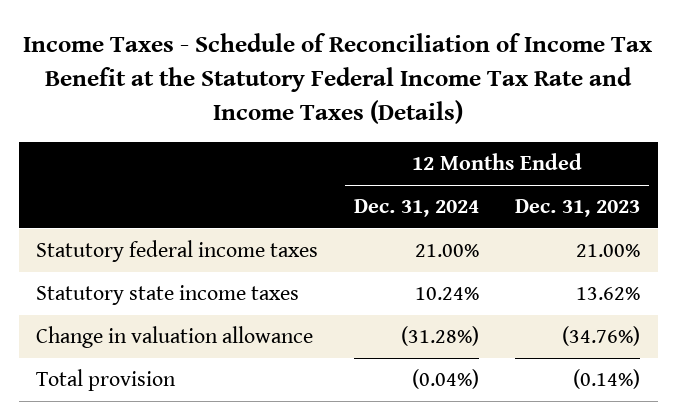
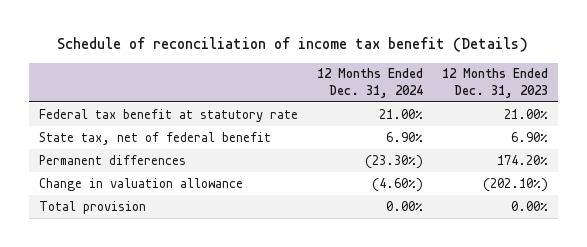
[23,33,654,125] Income Taxes - Schedule of Reconciliation of Income Tax Benefit at the Statutory Federal Income Tax Rate and Income Taxes (Details) -> [57,37,529,53] Schedule of reconciliation of income tax benefit (Details)
[36,240,319,263] Statutory federal income taxes -> [38,108,298,122] Federal tax benefit at statutory rate
[36,285,300,306] Statutory state income taxes -> [38,131,271,145] State tax, net of federal benefit
[415,287,480,301] 10.24% -> [385,131,423,142] 6.90%
[575,287,640,301] 13.62% -> [511,131,549,142] 6.90%
none -> [38,154,186,165] Permanent differences
[401,326,480,347] (31.28%) -> [371,177,423,192] (4.60%)
[561,326,640,347] (34.76%) -> [483,177,549,192] (202.10%)
[412,369,480,390] (0.04%) -> [385,200,423,211] 0.00%
[572,369,640,390] (0.14%) -> [511,200,549,211] 0.00%

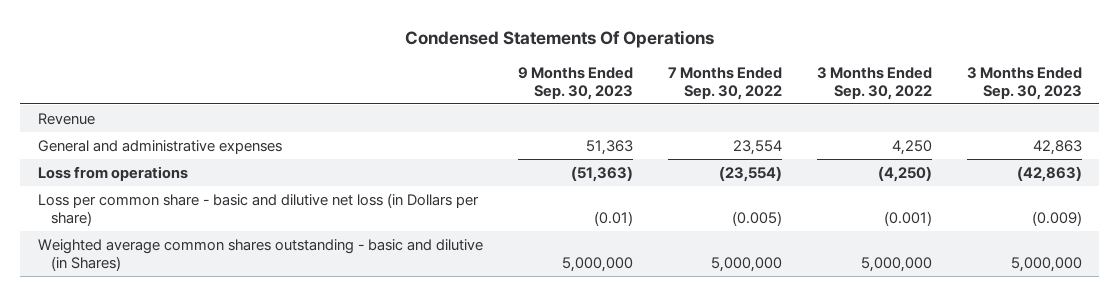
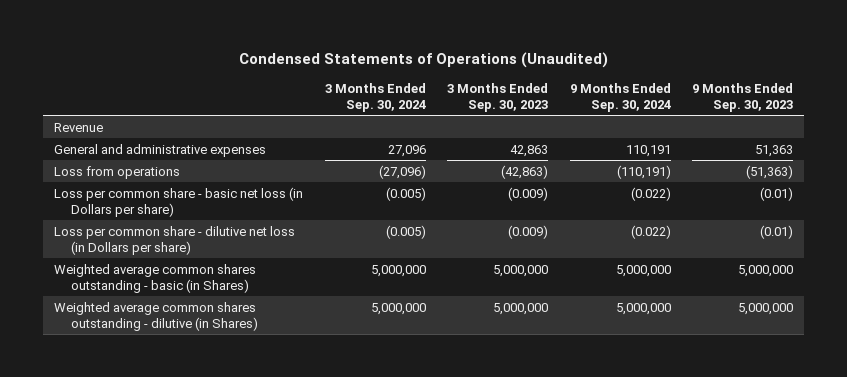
[404,29,714,48] Condensed Statements Of Operations -> [238,51,608,68] Condensed Statements of Operations (Unaudited)
[667,66,782,100] 7 Months Ended Sep. 30, 2022 -> none
[816,66,932,100] 3 Months Ended Sep. 30, 2022 -> none
none -> [324,82,426,112] 3 Months Ended Sep. 30, 2024
none -> [569,82,671,112] 9 Months Ended Sep. 30, 2024
[37,192,479,226] Loss per common share - basic and dilutive net loss (in Dollars per share) -> [54,186,304,217] Loss per common share - basic net loss (in Dollars per share)
none -> [54,225,296,255] Loss per common share - dilutive net loss (in Dollars per share)
[37,238,483,271] Weighted average common shares outstanding - basic and dilutive (in Shares) -> [54,263,257,293] Weighted average common shares outstanding - basic (in Shares)
none -> [54,301,259,331] Weighted average common shares outstanding - dilutive (in Shares)

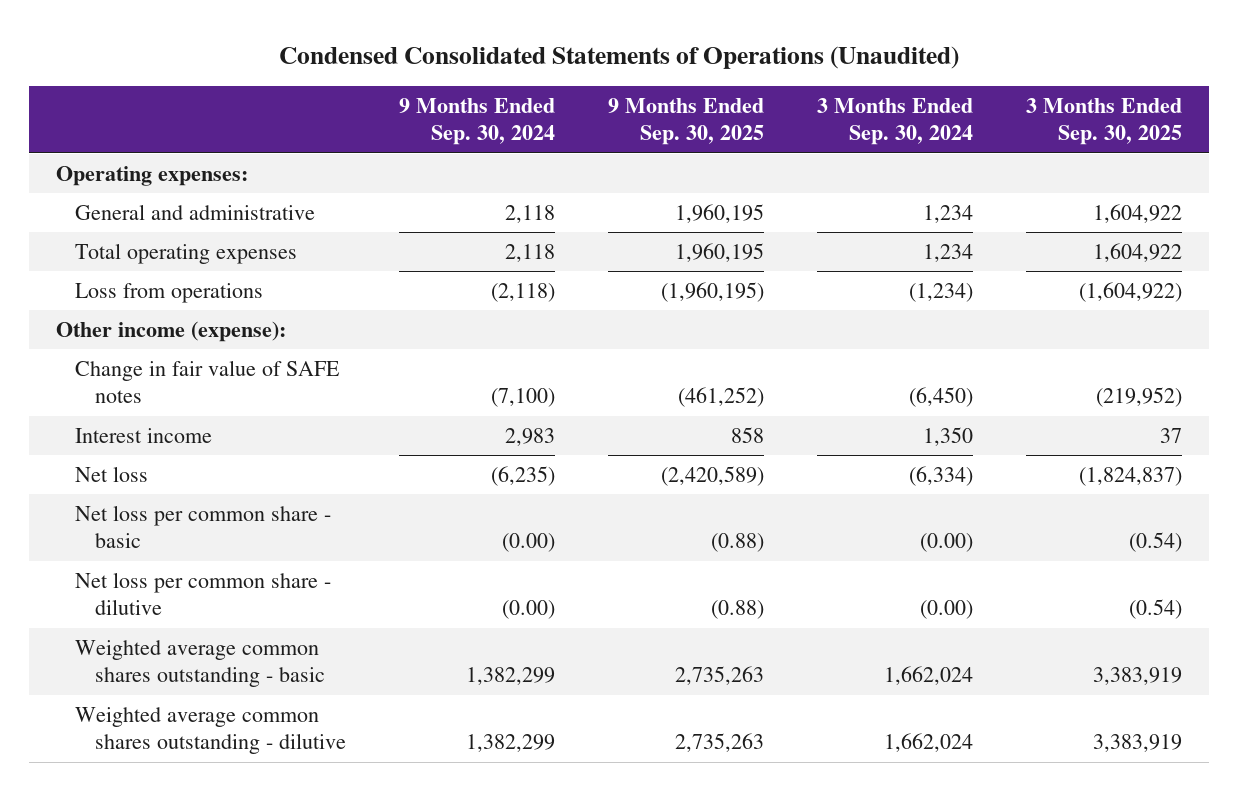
[238,51,608,68] Condensed Statements of Operations (Unaudited) -> [278,45,959,69] Condensed Consolidated Statements of Operations (Unaudited)
[447,82,549,112] 3 Months Ended Sep. 30, 2023 -> none
[692,82,794,112] 9 Months Ended Sep. 30, 2023 -> none
none -> [607,97,764,146] 9 Months Ended Sep. 30, 2025
none -> [1025,97,1182,146] 3 Months Ended Sep. 30, 2025
[54,122,104,132] Revenue -> none
none -> [55,166,248,187] Operating expenses:
[54,143,267,157] General and administrative expenses -> [75,204,316,221] General and administrative
[387,144,426,157] 27,096 -> [922,205,973,224] 1,234
[625,144,671,157] 110,191 -> [504,205,555,224] 2,118
none -> [75,243,298,265] Total operating expenses
[378,164,426,179] (27,096) -> [908,283,973,303] (1,234)
[616,164,671,179] (110,191) -> [490,283,555,303] (2,118)
none -> [55,321,286,343] Other income (expense):
none -> [75,360,341,404] Change in fair value of SAFE notes
none -> [75,428,213,444] Interest income
none -> [75,466,149,483] Net loss
[54,186,304,217] Loss per common share - basic net loss (in Dollars per share) -> [75,505,332,549] Net loss per common share - basic
[385,186,426,201] (0.005) -> [919,533,973,553] (0.00)
[630,186,671,201] (0.022) -> [501,533,555,553] (0.00)
[54,225,296,255] Loss per common share - dilutive net loss (in Dollars per share) -> [75,572,332,616] Net loss per common share - dilutive
[385,224,426,239] (0.005) -> [919,600,973,620] (0.00)
[630,224,671,239] (0.022) -> [501,600,555,620] (0.00)
[54,263,257,293] Weighted average common shares outstanding - basic (in Shares) -> [75,640,325,688] Weighted average common shares outstanding - basic
[370,264,426,277] 5,000,000 -> [883,666,973,686] 1,662,024
[615,264,671,277] 5,000,000 -> [465,667,555,686] 1,382,299
[54,301,259,331] Weighted average common shares outstanding - dilutive (in Shares) -> [75,707,346,755] Weighted average common shares outstanding - dilutive
[370,302,426,315] 5,000,000 -> [883,733,973,753] 1,662,024
[615,302,671,315] 5,000,000 -> [465,734,555,753] 1,382,299

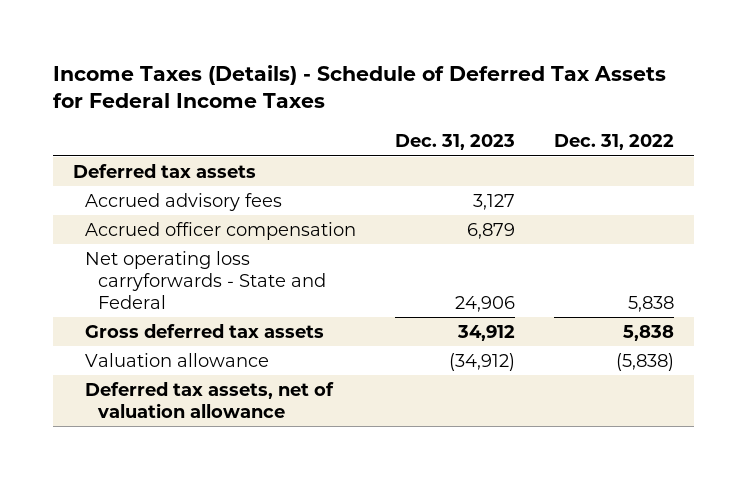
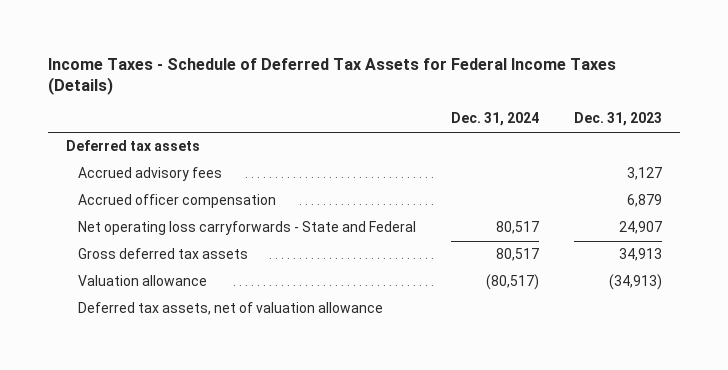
[53,64,667,109] Income Taxes (Details) - Schedule of Deferred Tax Assets for Federal Income Taxes -> [47,57,616,96] Income Taxes - Schedule of Deferred Tax Assets for Federal Income Taxes (Details)
[554,134,675,151] Dec. 31, 2022 -> none
none -> [451,112,540,127] Dec. 31, 2024
[455,295,516,312] 24,906 -> [619,221,663,235] 24,907
[457,324,516,341] 34,912 -> [619,248,663,262] 34,913
[449,352,516,371] (34,912) -> [609,274,663,291] (34,913)

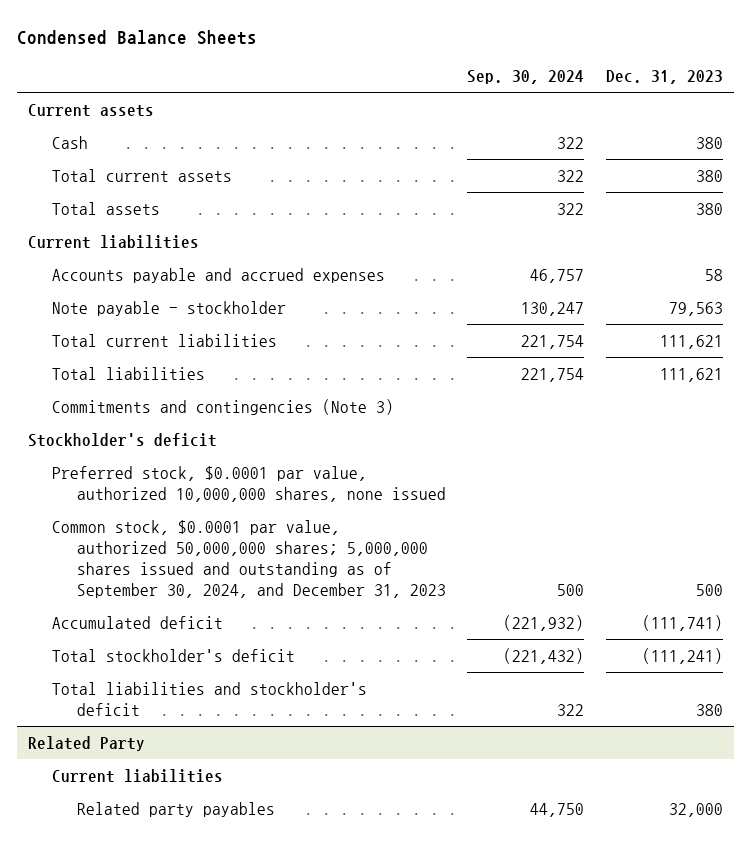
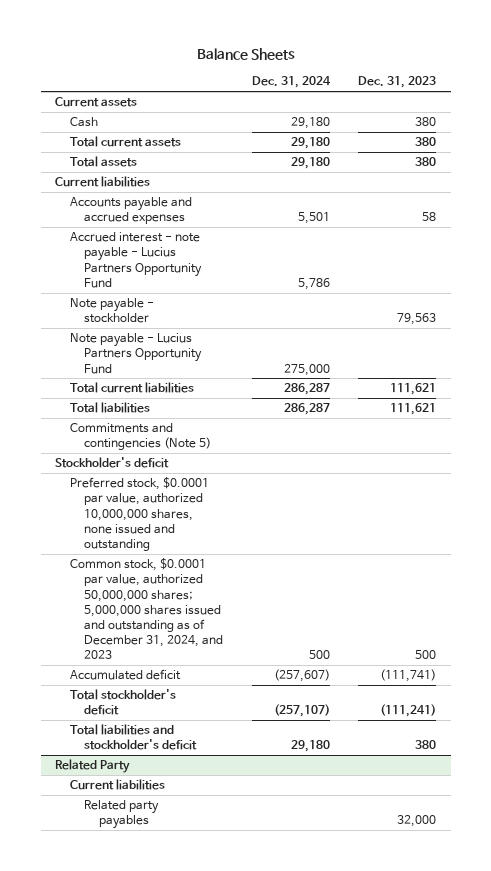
[16,29,257,45] Condensed Balance Sheets -> [196,48,295,61] Balance Sheets
[467,70,585,85] Sep. 30, 2024 -> none
none -> [251,76,331,89] Dec. 31, 2024
none -> [69,232,203,288] Accrued interest - note payable - Lucius Partners Opportunity Fund
none -> [69,333,203,374] Note payable - Lucius Partners Opportunity Fund
[52,398,395,415] Commitments and contingencies (Note 3) -> [69,423,212,451] Commitments and contingencies (Note 5)
[52,465,447,502] Preferred stock, $0.0001 par value, authorized 10,000,000 shares, none issued -> [69,477,209,551] Preferred stock, $0.0001 par value, authorized 10,000,000 shares, none issued and outstanding
[52,519,447,598] Common stock, $0.0001 par value, authorized 50,000,000 shares; 5,000,000 shares issued and outstanding as of September 30, 2024, and December 31, 2023 -> [69,558,224,660] Common stock, $0.0001 par value, authorized 50,000,000 shares; 5,000,000 shares issued and outstanding as of December 31, 2024, and 2023

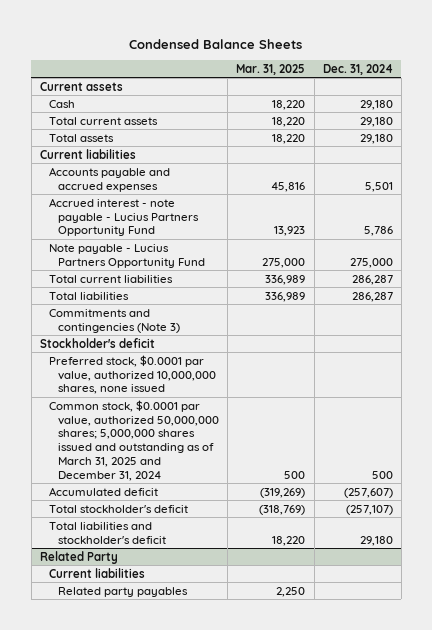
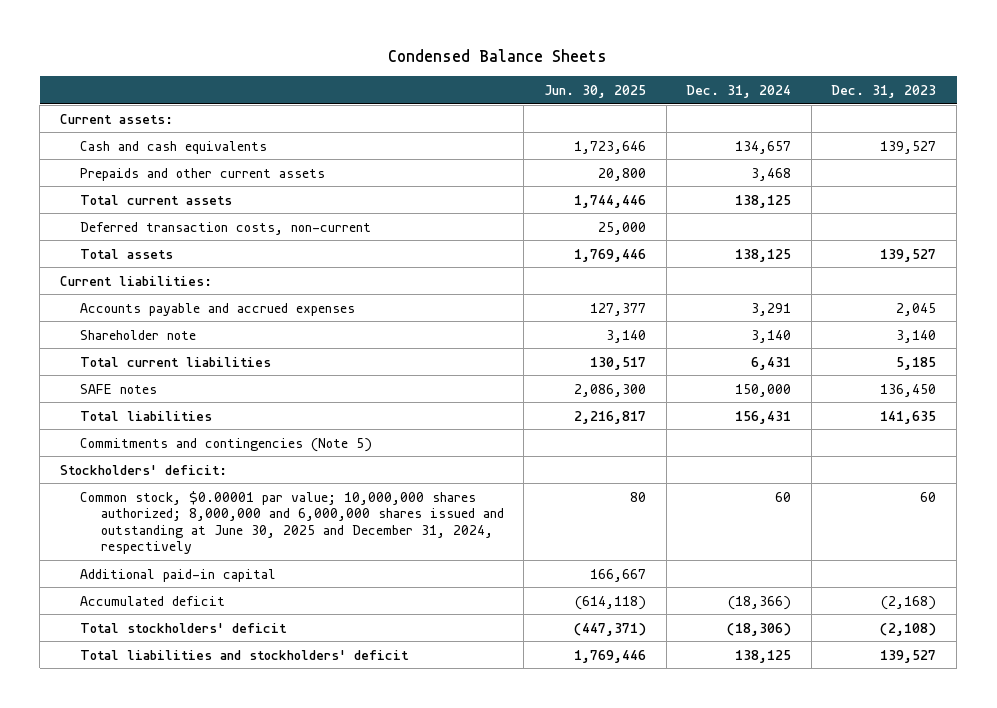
[236,63,306,75] Mar. 31, 2025 -> none
none -> [544,84,647,98] Jun. 30, 2025
none -> [831,84,937,98] Dec. 31, 2023
[48,99,75,108] Cash -> none
[48,197,200,237] Accrued interest - note payable - Lucius Partners Opportunity Fund -> none
[48,243,206,268] Note payable - Lucius Partners Opportunity Fund -> none
[48,354,217,395] Preferred stock, $0.0001 par value, authorized 10,000,000 shares, none issued -> none
[39,550,118,564] Related Party -> none
[48,567,145,578] Current liabilities -> none
[58,586,189,597] Related party payables -> none
[39,81,123,91] Current assets -> [60,113,174,124] Current assets:
none -> [80,140,268,154] Cash and cash equivalents
none -> [80,167,326,181] Prepaids and other current assets
[359,116,393,127] 29,180 -> [735,194,792,208] 138,125
none -> [80,221,372,235] Deferred transaction costs, non-current
[359,133,393,144] 29,180 -> [735,248,792,262] 138,125
[39,148,136,159] Current liabilities -> [60,275,213,286] Current liabilities:
[364,181,393,192] 5,501 -> [751,302,792,316] 3,291
none -> [80,329,197,340] Shareholder note
[351,274,393,285] 286,287 -> [751,356,792,370] 6,431
none -> [80,383,158,394] SAFE notes
[351,291,393,302] 286,287 -> [735,410,792,424] 156,431
[48,308,181,333] Commitments and contingencies (Note 3) -> [80,437,373,452] Commitments and contingencies (Note 5)
[39,337,155,348] Stockholder's deficit -> [60,464,228,475] Stockholders' deficit:
[48,399,220,481] Common stock, $0.0001 par value, authorized 50,000,000 shares; 5,000,000 shares issued and outstanding as of March 31, 2025 and December 31, 2024 -> [80,490,504,555] Common stock, $0.00001 par value; 10,000,000 shares authorized; 8,000,000 and 6,000,000 shares issued and outstanding at June 30, 2025 and December 31, 2024, respectively
[371,470,393,479] 500 -> [775,491,792,502] 60
none -> [80,568,277,582] Additional paid-in capital
[343,487,393,498] (257,607) -> [728,595,792,610] (18,366)
[48,504,188,513] Total stockholder's deficit -> [80,622,288,633] Total stockholders' deficit
[345,504,393,515] (257,107) -> [727,622,792,636] (18,306)
[48,521,167,544] Total liabilities and stockholder's deficit -> [80,649,410,660] Total liabilities and stockholders' deficit
[359,535,393,546] 29,180 -> [735,649,792,663] 138,125

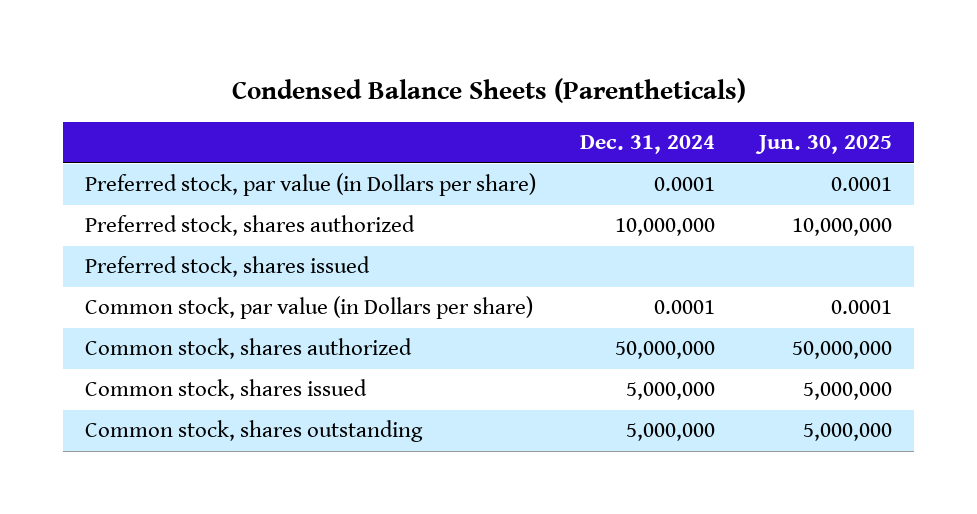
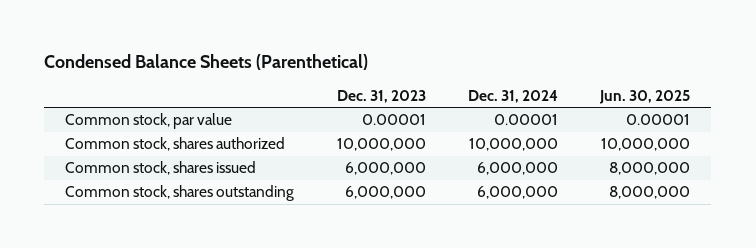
[231,78,746,104] Condensed Balance Sheets (Parentheticals) -> [44,54,369,71] Condensed Balance Sheets (Parenthetical)
none -> [336,90,426,104] Dec. 31, 2023
[85,173,537,197] Preferred stock, par value (in Dollars per share) -> none
[85,215,416,237] Preferred stock, shares authorized -> none
[85,256,371,278] Preferred stock, shares issued -> none
[85,296,534,320] Common stock, par value (in Dollars per share) -> [65,113,233,130] Common stock, par value
[654,300,716,315] 0.0001 -> [494,114,559,126] 0.00001
[830,300,892,315] 0.0001 -> [626,114,691,126] 0.00001
[615,341,716,360] 50,000,000 -> [469,138,559,152] 10,000,000
[791,341,892,360] 50,000,000 -> [601,138,691,152] 10,000,000
[626,382,716,401] 5,000,000 -> [477,162,559,176] 6,000,000
[802,382,892,401] 5,000,000 -> [609,162,691,176] 8,000,000
[626,423,716,442] 5,000,000 -> [477,186,559,200] 6,000,000
[802,423,892,442] 5,000,000 -> [609,186,691,200] 8,000,000

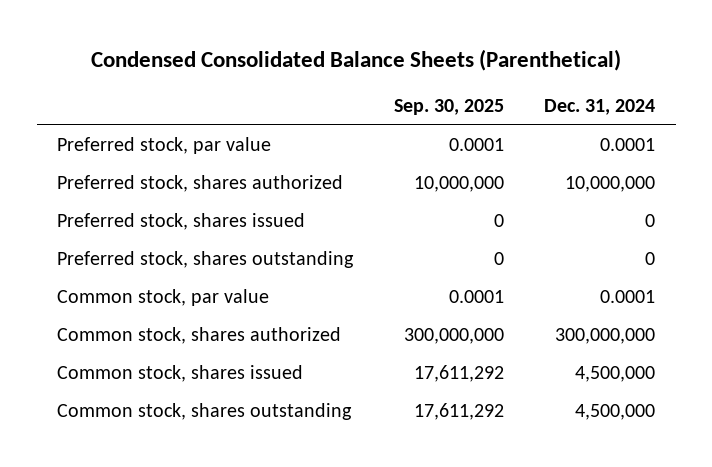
[44,54,369,71] Condensed Balance Sheets (Parenthetical) -> [91,49,622,72] Condensed Consolidated Balance Sheets (Parenthetical)
[336,90,426,104] Dec. 31, 2023 -> none
[599,90,691,105] Jun. 30, 2025 -> none
none -> [393,99,504,116] Sep. 30, 2025
none -> [56,137,271,155] Preferred stock, par value
none -> [56,175,343,193] Preferred stock, shares authorized
none -> [56,213,305,231] Preferred stock, shares issued
none -> [56,251,354,269] Preferred stock, shares outstanding
[494,114,559,126] 0.00001 -> [600,290,656,304] 0.0001
[469,138,559,152] 10,000,000 -> [555,328,656,345] 300,000,000
[477,162,559,176] 6,000,000 -> [575,366,656,383] 4,500,000
[477,186,559,200] 6,000,000 -> [575,404,656,421] 4,500,000

